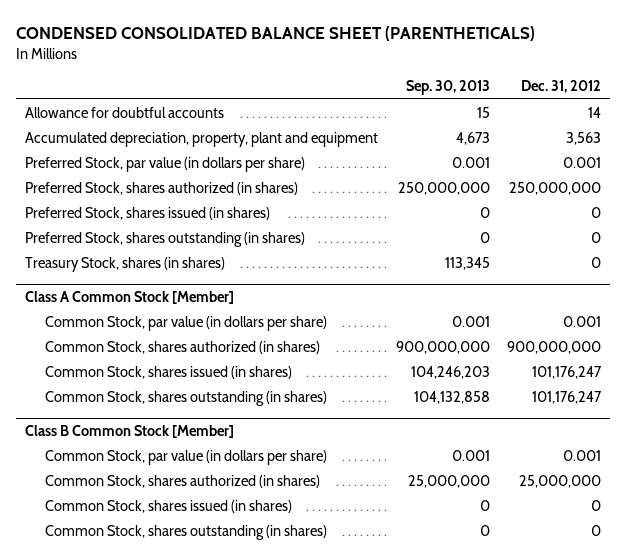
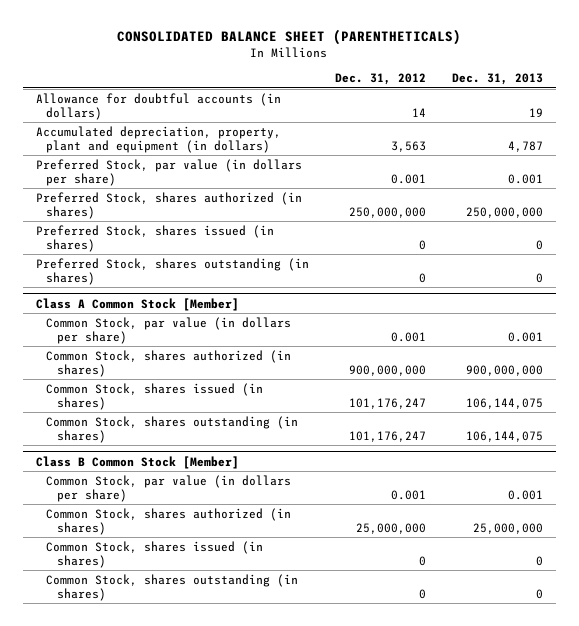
[16,26,536,42] CONDENSED CONSOLIDATED BALANCE SHEET (PARENTHETICALS) -> [117,28,462,45] CONSOLIDATED BALANCE SHEET (PARENTHETICALS)
[405,80,490,96] Sep. 30, 2013 -> none
none -> [452,73,544,86] Dec. 31, 2013
[25,106,225,118] Allowance for doubtful accounts -> [35,92,281,120] Allowance for doubtful accounts (in dollars)
[25,131,379,147] Accumulated depreciation, property, plant and equipment -> [35,125,281,153] Accumulated depreciation, property, plant and equipment (in dollars)
[25,256,226,272] Treasury Stock, shares (in shares) -> none

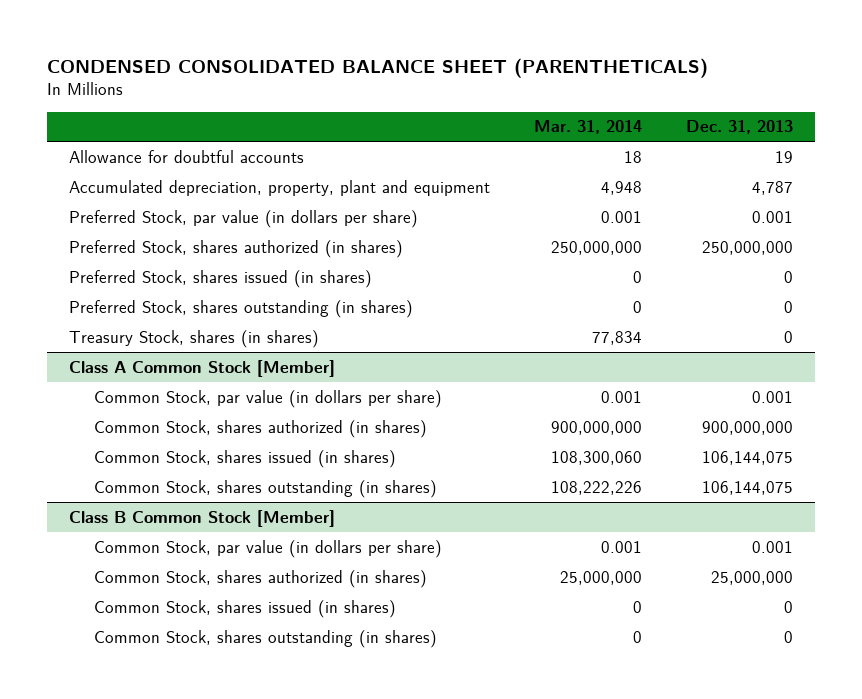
[117,28,462,45] CONSOLIDATED BALANCE SHEET (PARENTHETICALS) -> [47,57,709,78] CONDENSED CONSOLIDATED BALANCE SHEET (PARENTHETICALS)
[334,73,426,86] Dec. 31, 2012 -> none
none -> [533,120,642,135] Mar. 31, 2014
[35,92,281,120] Allowance for doubtful accounts (in dollars) -> [69,149,305,163] Allowance for doubtful accounts
[35,125,281,153] Accumulated depreciation, property, plant and equipment (in dollars) -> [69,179,491,196] Accumulated depreciation, property, plant and equipment
none -> [69,329,320,348] Treasury Stock, shares (in shares)

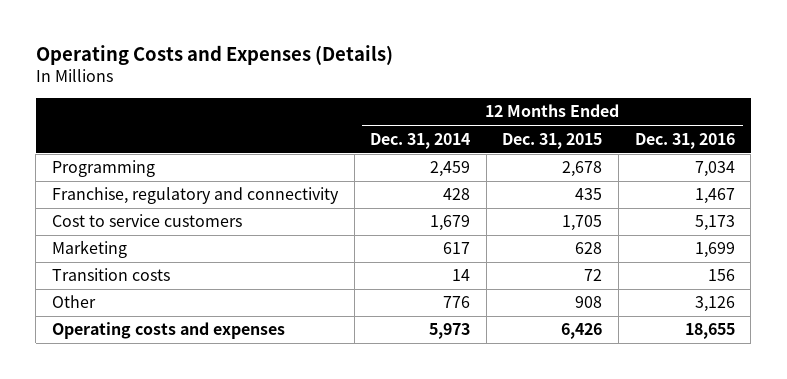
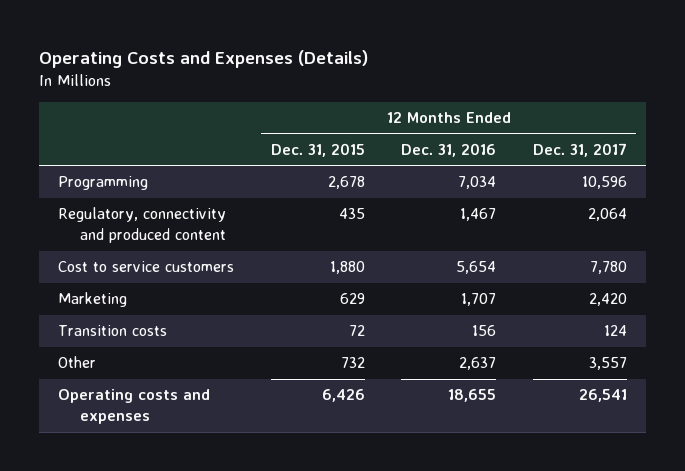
[370,132,471,149] Dec. 31, 2014 -> none
none -> [533,142,628,157] Dec. 31, 2017
[51,187,339,205] Franchise, regulatory and connectivity -> [57,207,226,244] Regulatory, connectivity and produced content
[562,215,603,232] 1,705 -> [329,261,365,275] 1,880
[694,215,735,232] 5,173 -> [456,261,497,275] 5,654
[575,242,603,255] 628 -> [339,293,365,305] 629
[694,242,735,259] 1,699 -> [461,293,497,307] 1,707
[575,296,603,309] 908 -> [340,357,365,369] 732
[694,296,735,313] 3,126 -> [459,357,497,371] 2,637

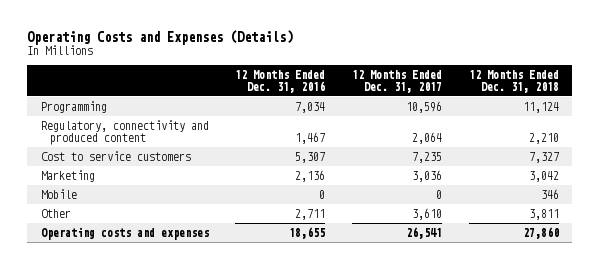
[270,142,365,157] Dec. 31, 2015 -> none
none -> [469,69,560,94] 12 Months Ended Dec. 31, 2018
[57,325,167,337] Transition costs -> none
[456,261,497,275] 5,654 -> [295,151,326,163] 5,307
[590,261,628,275] 7,780 -> [412,151,443,163] 7,235
[461,293,497,307] 1,707 -> [295,169,326,182] 2,136
[589,293,628,307] 2,420 -> [412,169,443,182] 3,036
none -> [40,188,77,199] Mobile
[459,357,497,371] 2,637 -> [295,208,326,220] 2,711
[589,357,628,371] 3,557 -> [412,207,443,220] 3,610

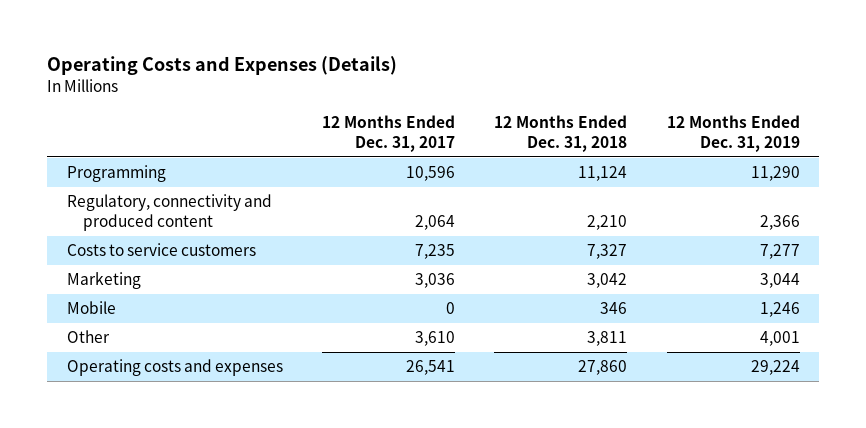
[235,69,326,94] 12 Months Ended Dec. 31, 2016 -> none
none -> [666,115,800,153] 12 Months Ended Dec. 31, 2019
[40,150,191,161] Cost to service customers -> [66,243,256,257] Costs to service customers

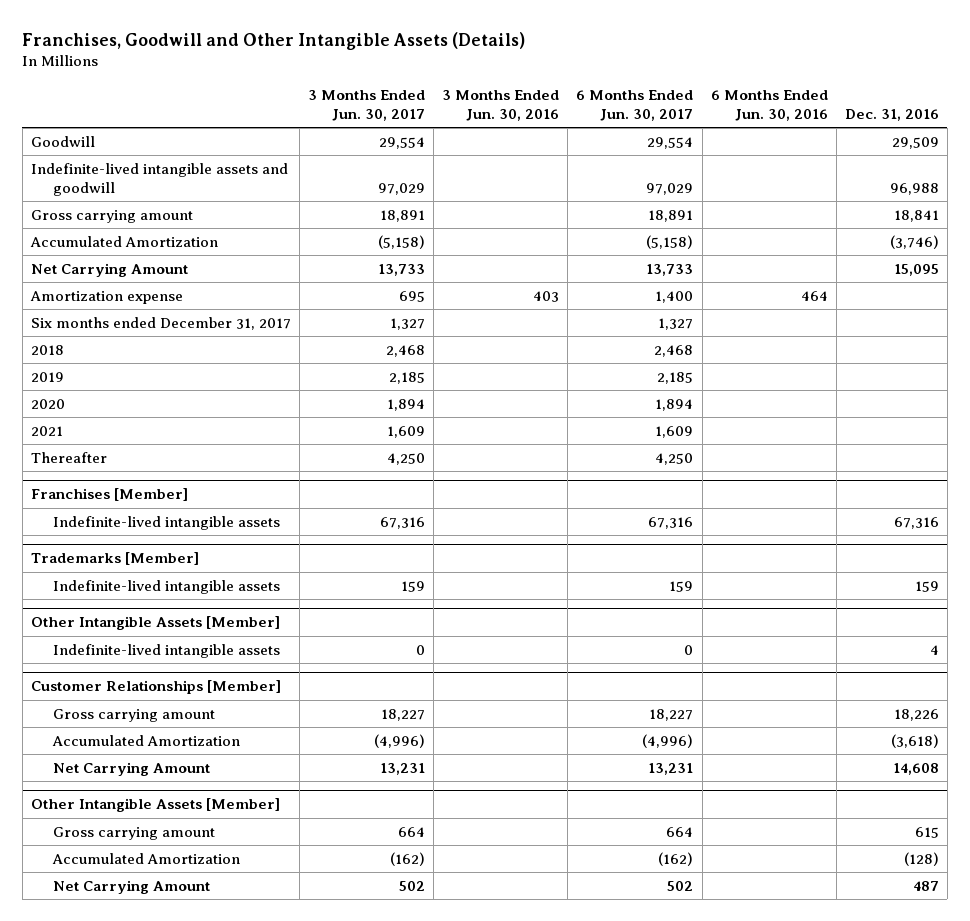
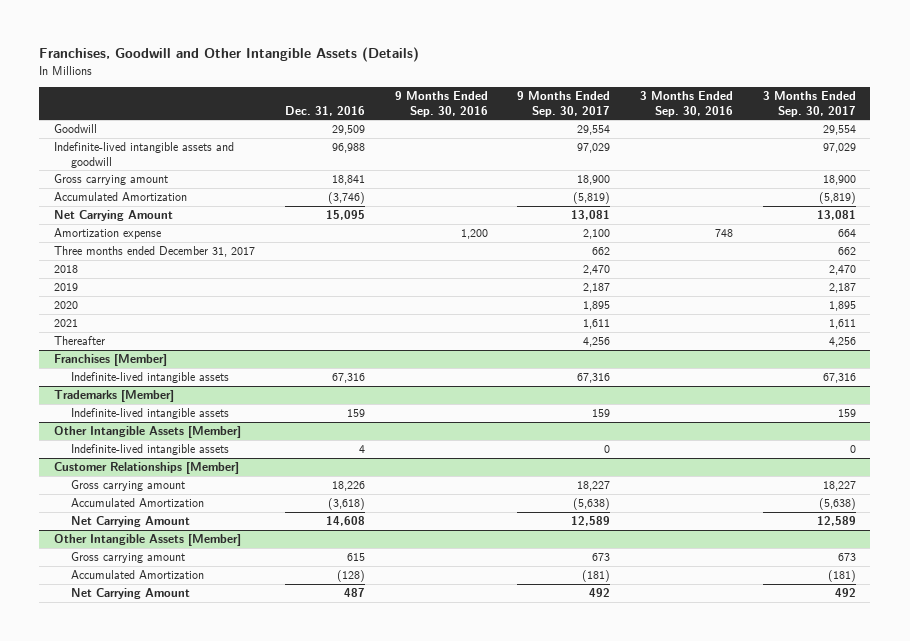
[308,90,426,122] 3 Months Ended Jun. 30, 2017 -> none
[442,90,560,122] 3 Months Ended Jun. 30, 2016 -> none
[576,90,694,122] 6 Months Ended Jun. 30, 2017 -> none
[710,90,828,122] 6 Months Ended Jun. 30, 2016 -> none
none -> [394,90,488,117] 9 Months Ended Sep. 30, 2016
none -> [517,90,611,117] 9 Months Ended Sep. 30, 2017
none -> [639,90,733,117] 3 Months Ended Sep. 30, 2016
none -> [762,90,856,117] 3 Months Ended Sep. 30, 2017
[30,316,291,330] Six months ended December 31, 2017 -> [54,246,256,258] Three months ended December 31, 2017

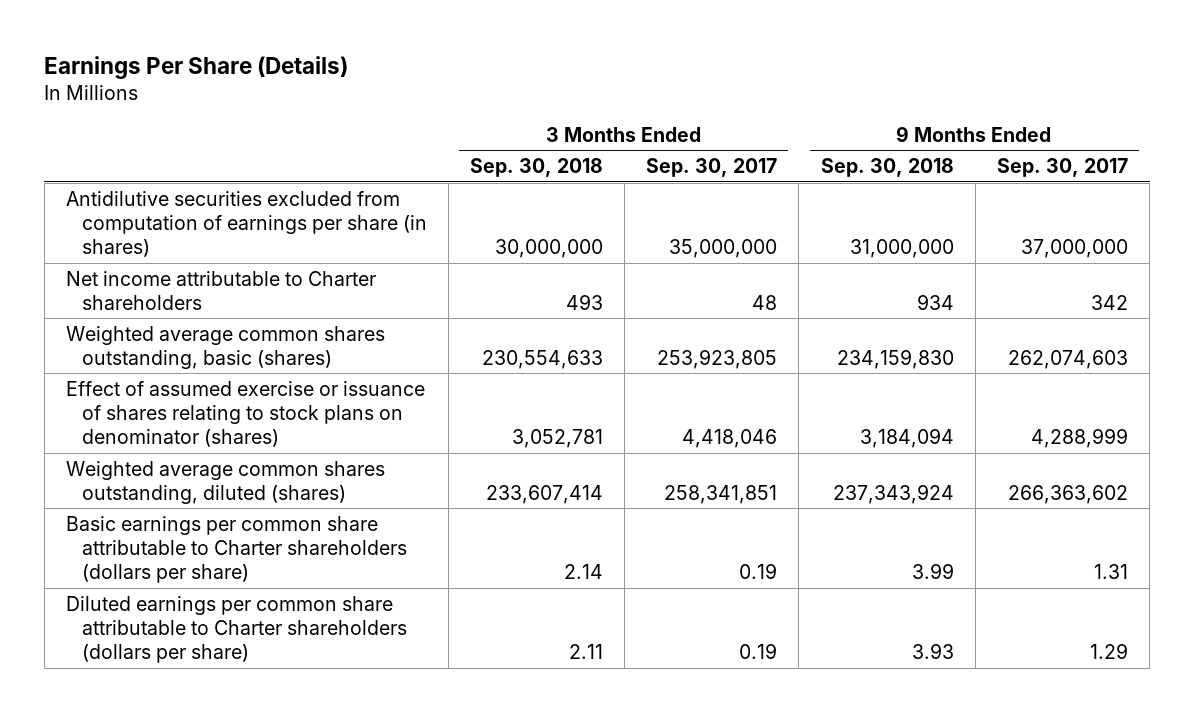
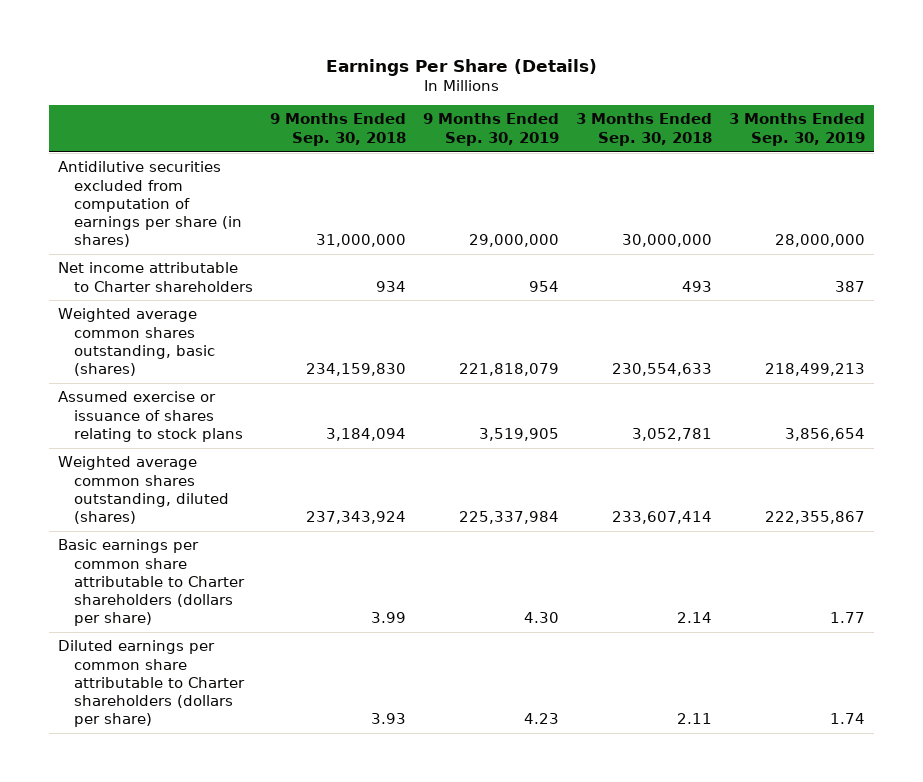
[646,158,778,178] Sep. 30, 2017 -> none
[996,158,1128,178] Sep. 30, 2017 -> none
none -> [422,113,559,146] 9 Months Ended Sep. 30, 2019
none -> [729,113,866,146] 3 Months Ended Sep. 30, 2019
[65,380,425,448] Effect of assumed exercise or issuance of shares relating to stock plans on denominator (shares) -> [58,391,243,442] Assumed exercise or issuance of shares relating to stock plans

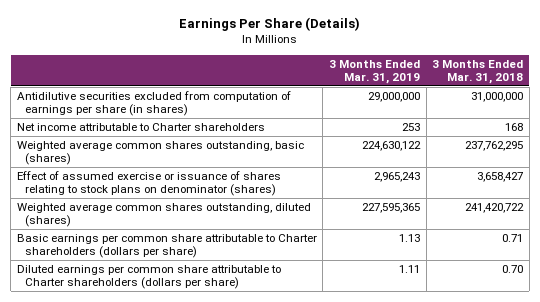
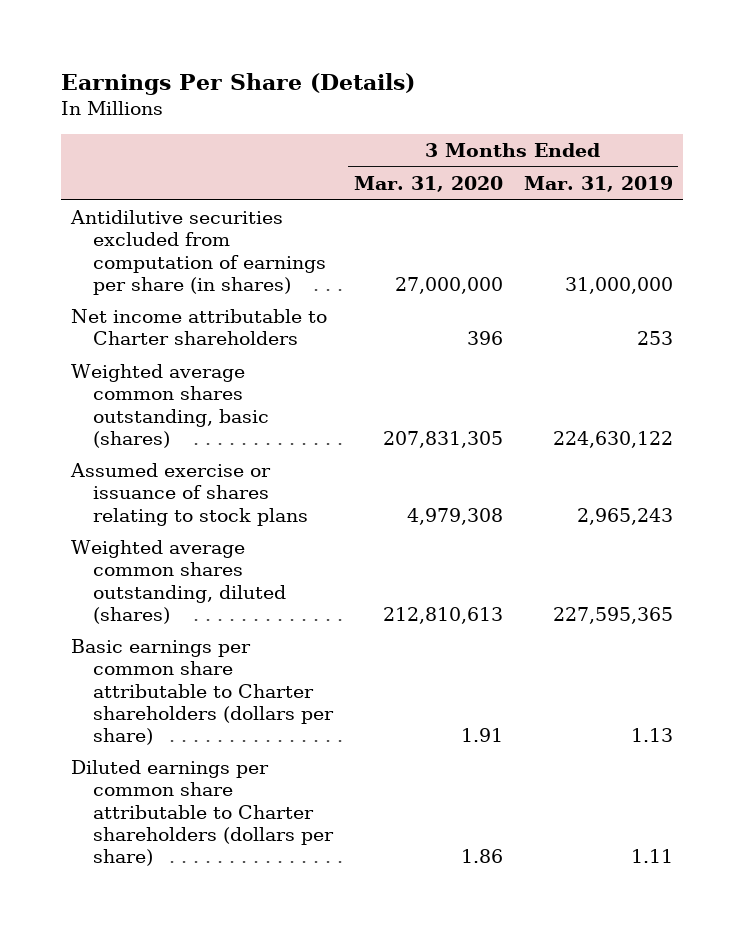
[432,59,524,84] 3 Months Ended Mar. 31, 2018 -> none
none -> [353,176,503,193] Mar. 31, 2020
[367,92,420,103] 29,000,000 -> [564,276,673,294] 31,000,000
[16,171,281,197] Effect of assumed exercise or issuance of shares relating to stock plans on denominator (shares) -> [70,463,308,526] Assumed exercise or issuance of shares relating to stock plans

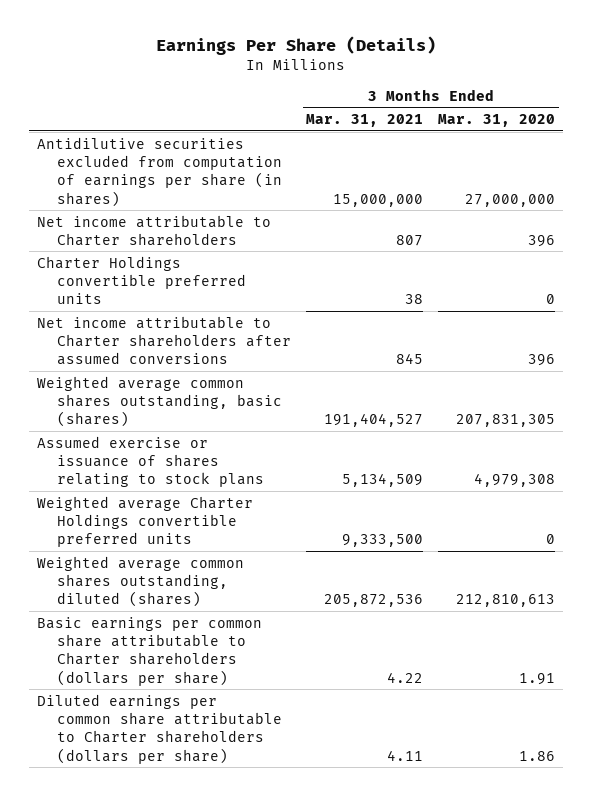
[523,176,673,193] Mar. 31, 2019 -> none
none -> [306,114,424,128] Mar. 31, 2021
none -> [36,255,247,305] Charter Holdings convertible preferred units
none -> [36,315,292,366] Net income attributable to Charter shareholders after assumed conversions
none -> [36,495,253,548] Weighted average Charter Holdings convertible preferred units

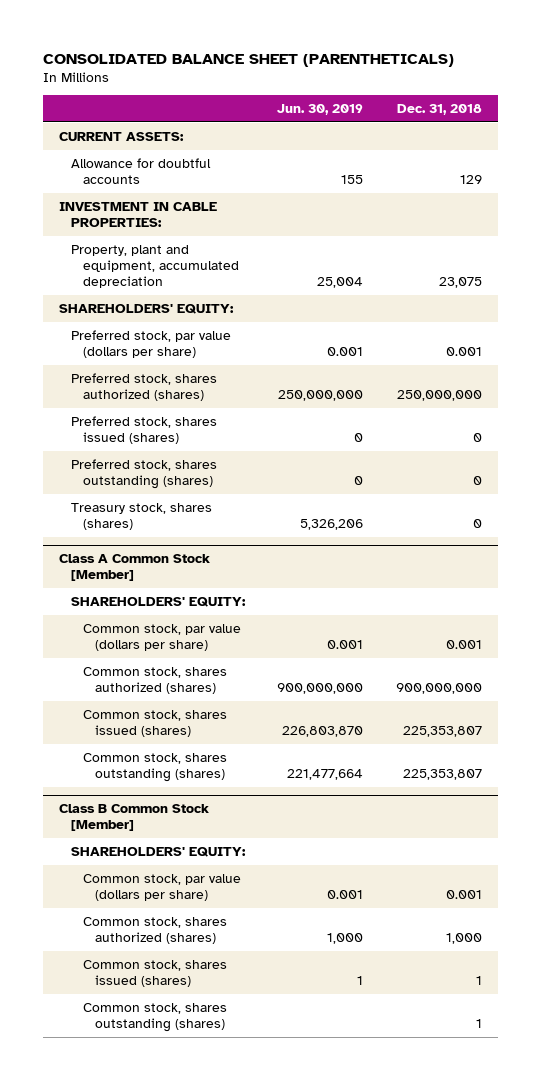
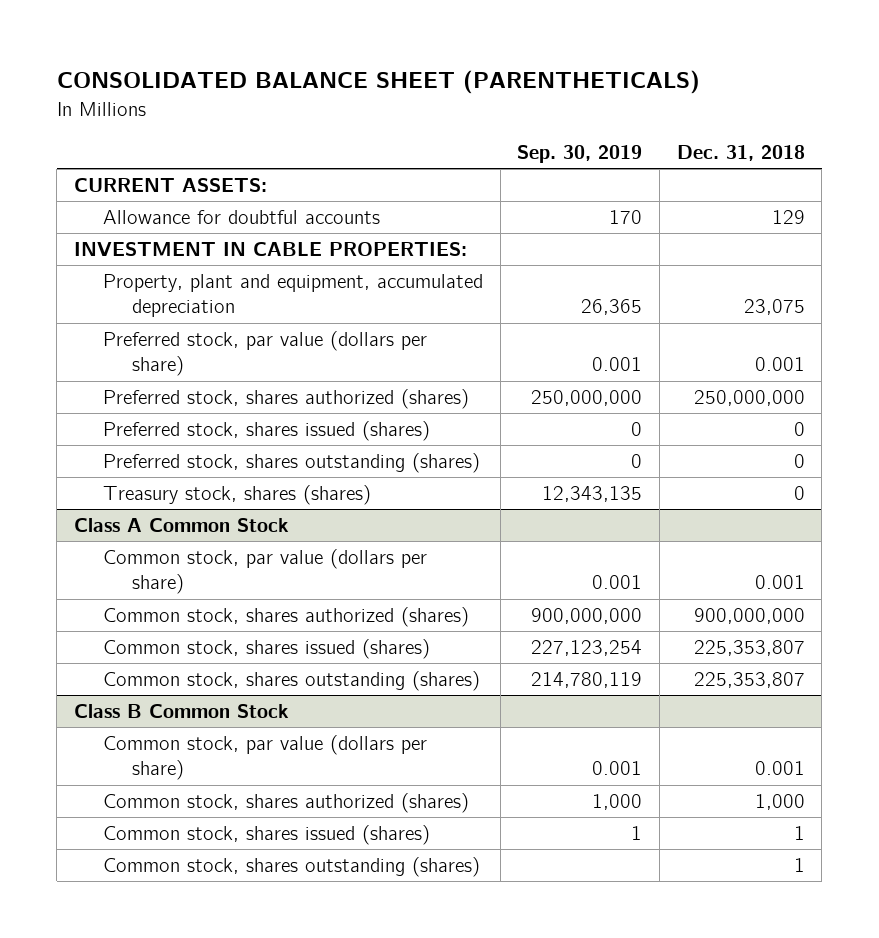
[277,103,364,115] Jun. 30, 2019 -> none
none -> [517,144,643,163] Sep. 30, 2019
[58,303,234,314] SHAREHOLDERS' EQUITY: -> none
[70,596,246,607] SHAREHOLDERS' EQUITY: -> none
[58,553,210,582] Class A Common Stock [Member] -> [74,518,290,533] Class A Common Stock
[70,846,246,857] SHAREHOLDERS' EQUITY: -> none
[58,803,209,832] Class B Common Stock [Member] -> [74,704,290,719] Class B Common Stock

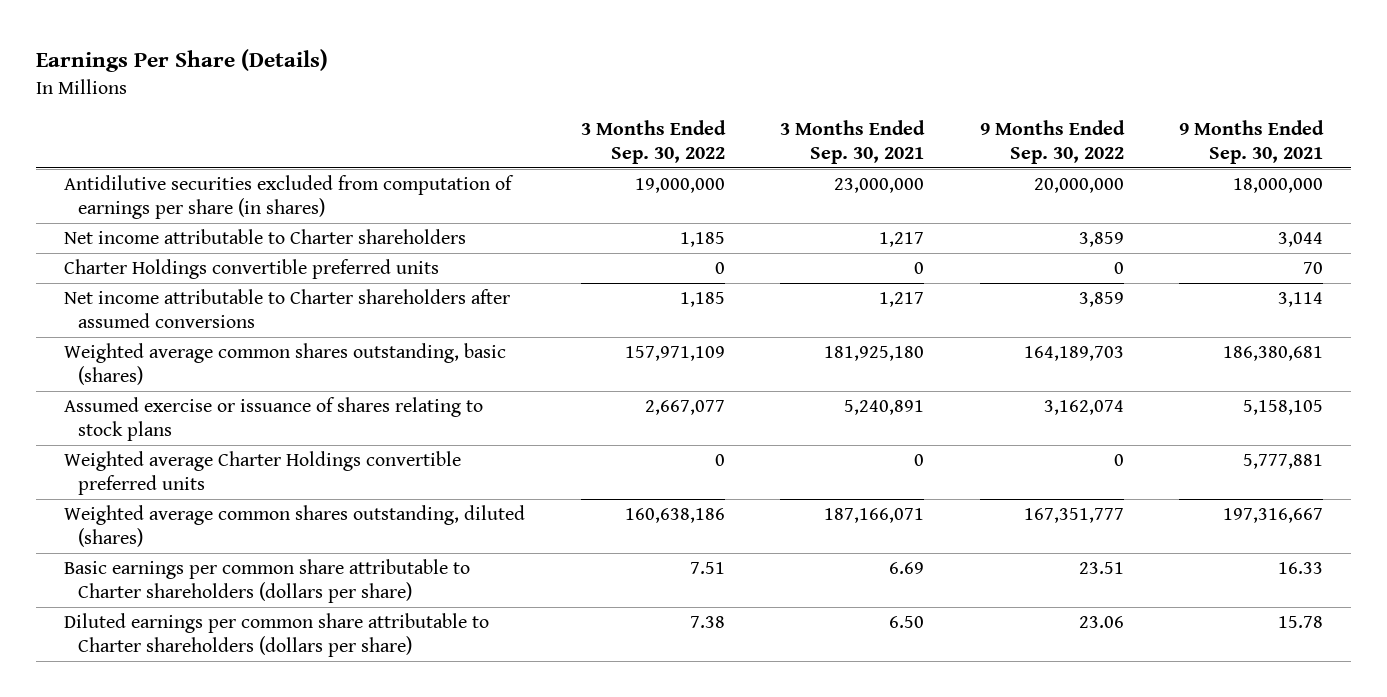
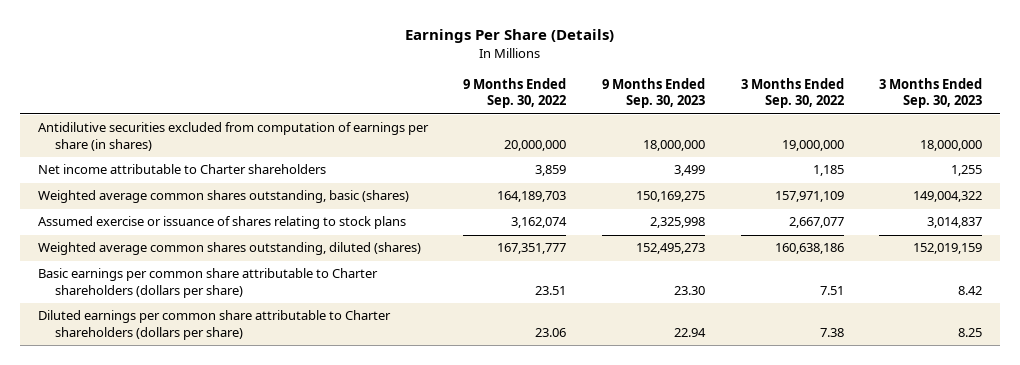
[780,119,926,164] 3 Months Ended Sep. 30, 2021 -> none
[1179,119,1325,164] 9 Months Ended Sep. 30, 2021 -> none
none -> [602,77,706,109] 9 Months Ended Sep. 30, 2023
none -> [879,77,983,109] 3 Months Ended Sep. 30, 2023
[63,259,439,280] Charter Holdings convertible preferred units -> none
[63,289,510,329] Net income attributable to Charter shareholders after assumed conversions -> none
[63,451,461,496] Weighted average Charter Holdings convertible preferred units -> none

